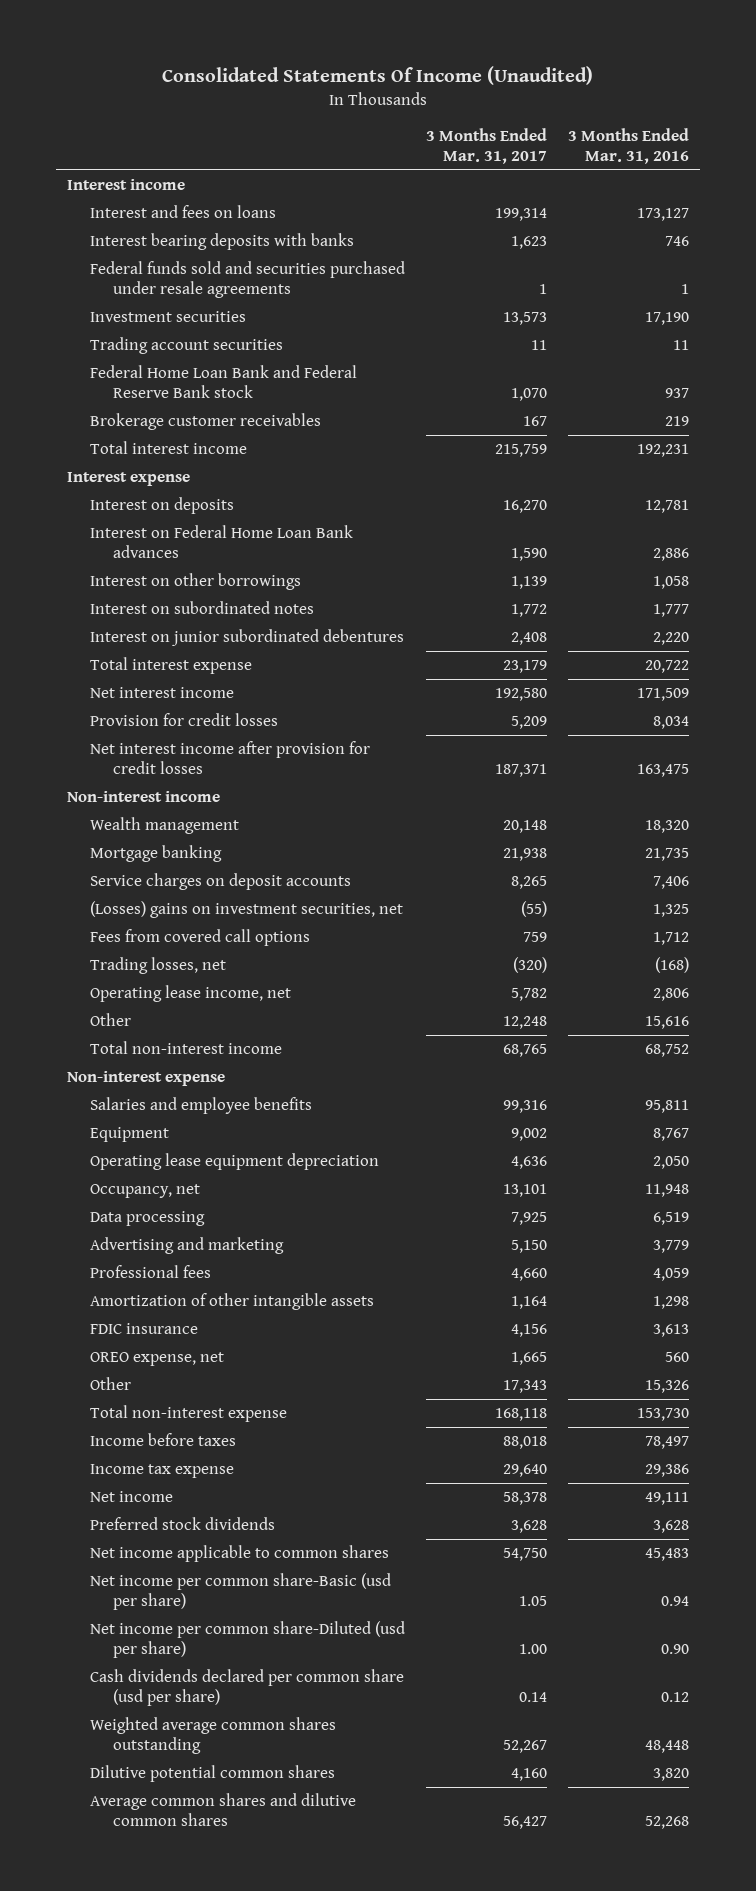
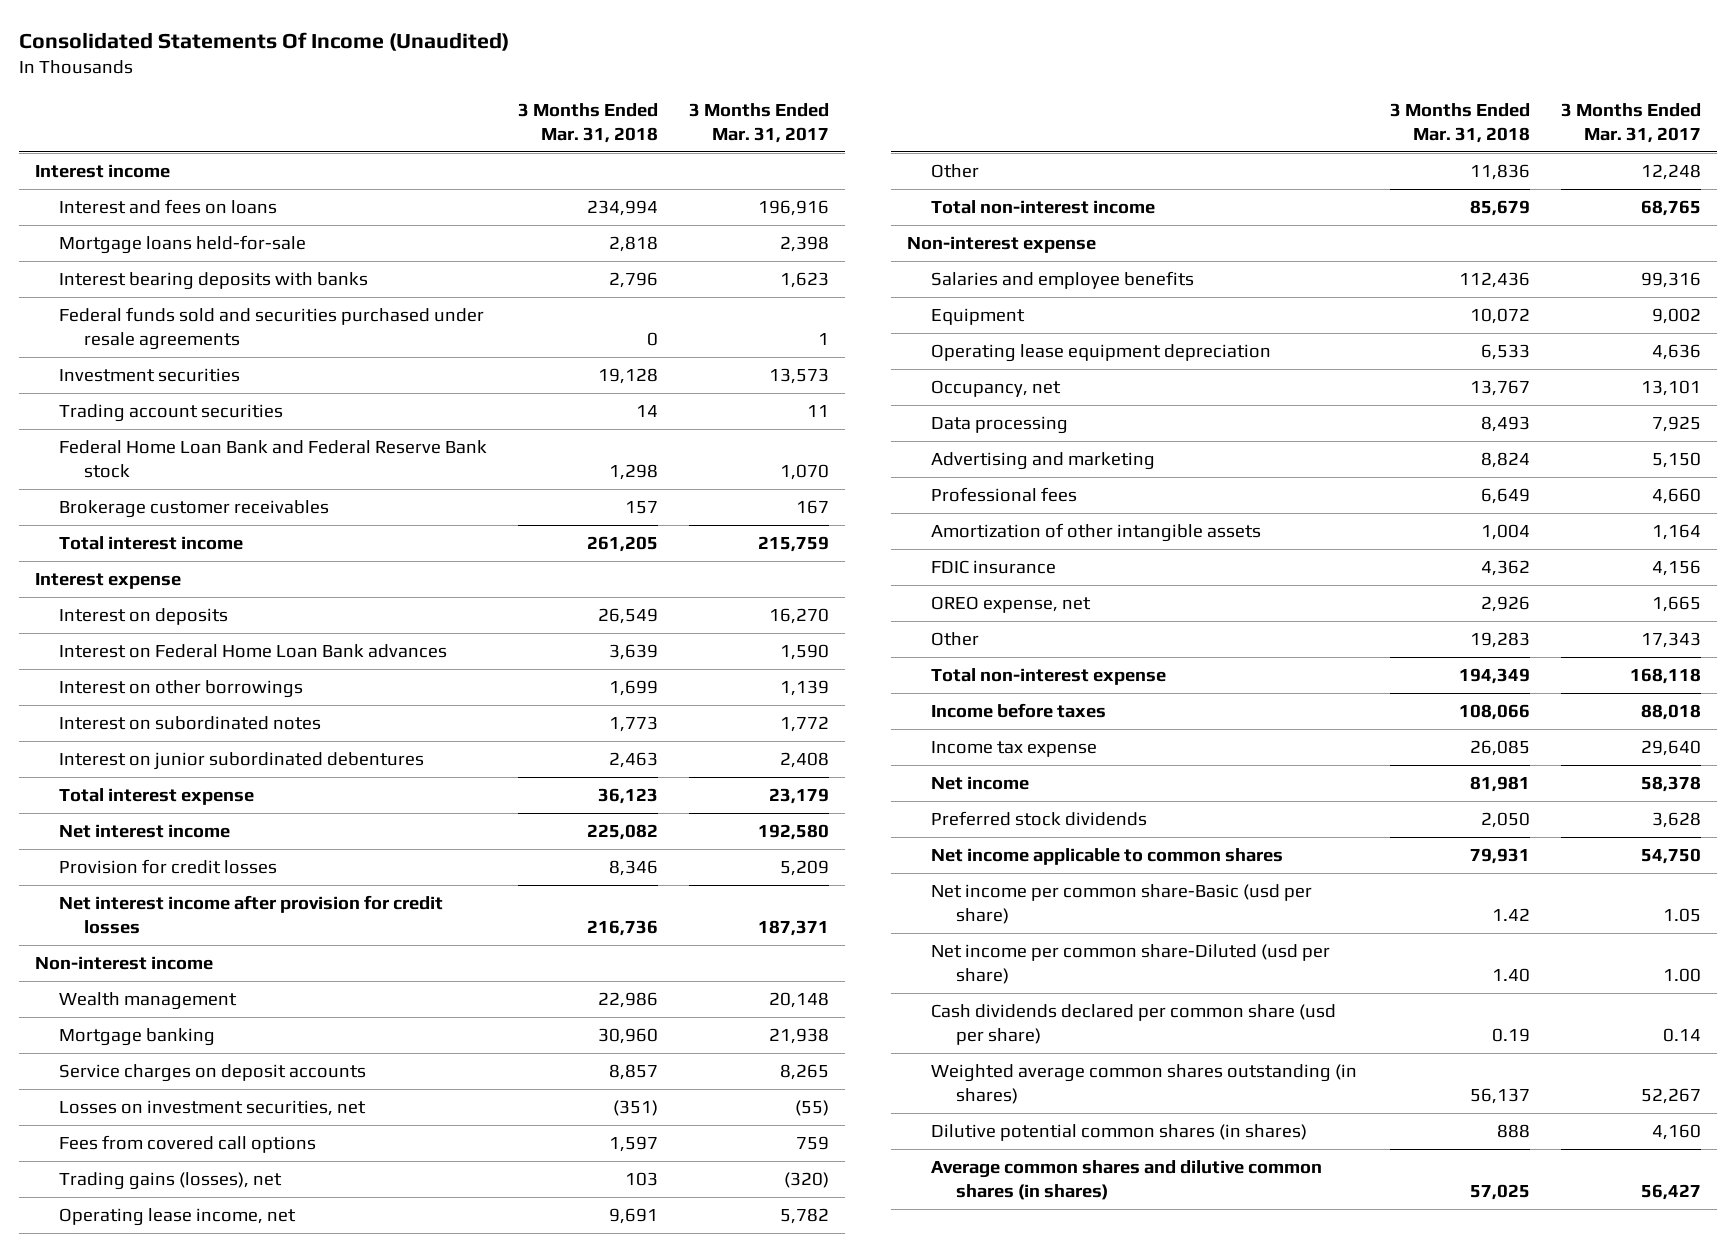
[568,127,690,164] 3 Months Ended Mar. 31, 2016 -> none
none -> [518,103,659,143] 3 Months Ended Mar. 31, 2018
[495,207,548,221] 199,314 -> [758,200,830,217] 196,916
none -> [59,235,307,255] Mortgage loans held-for-sale
[89,900,403,918] (Losses) gains on investment securities, net -> [59,1100,367,1117] Losses on investment securities, net
[89,956,226,974] Trading losses, net -> [59,1172,283,1191] Trading gains (losses), net
[89,1716,336,1755] Weighted average common shares outstanding -> [931,1064,1358,1104] Weighted average common shares outstanding (in shares)
[89,1764,335,1782] Dilutive potential common shares -> [931,1124,1308,1142] Dilutive potential common shares (in shares)
[89,1792,356,1827] Average common shares and dilutive common shares -> [931,1160,1323,1200] Average common shares and dilutive common shares (in shares)

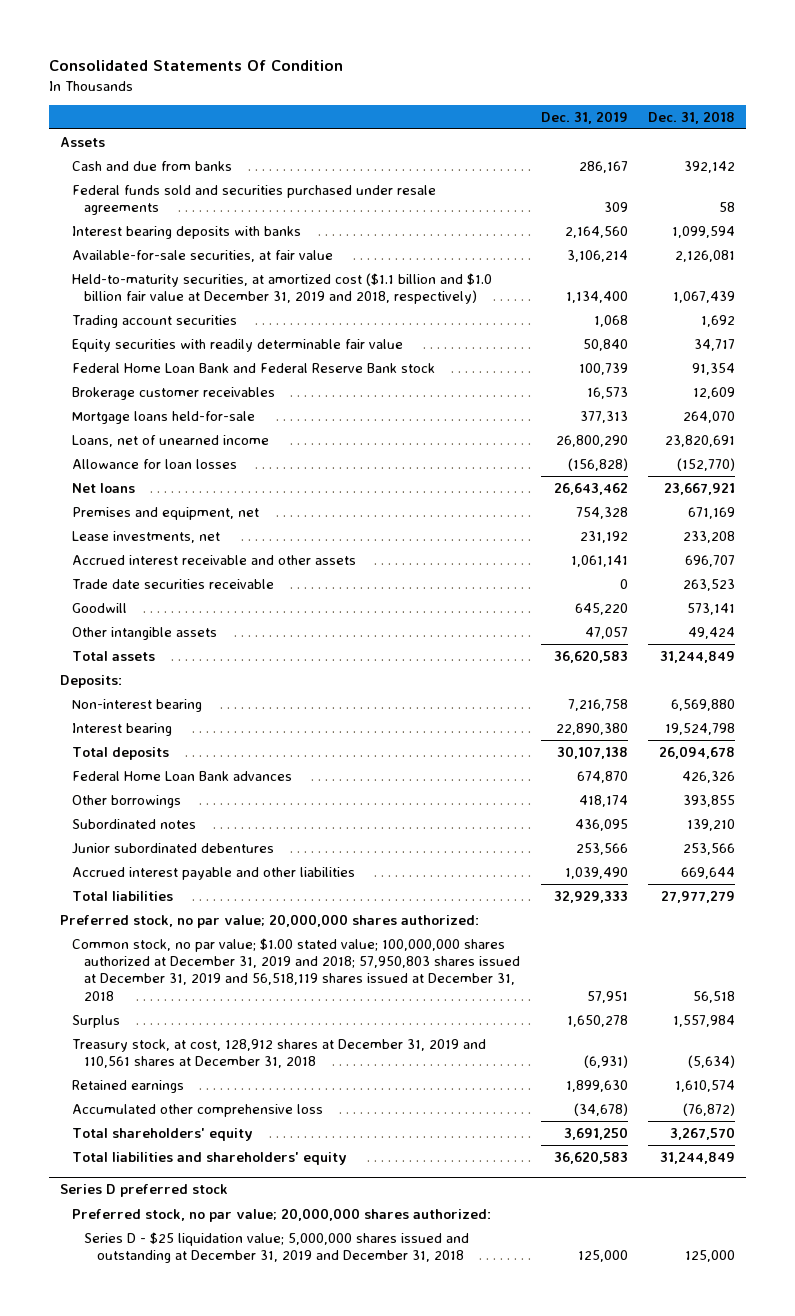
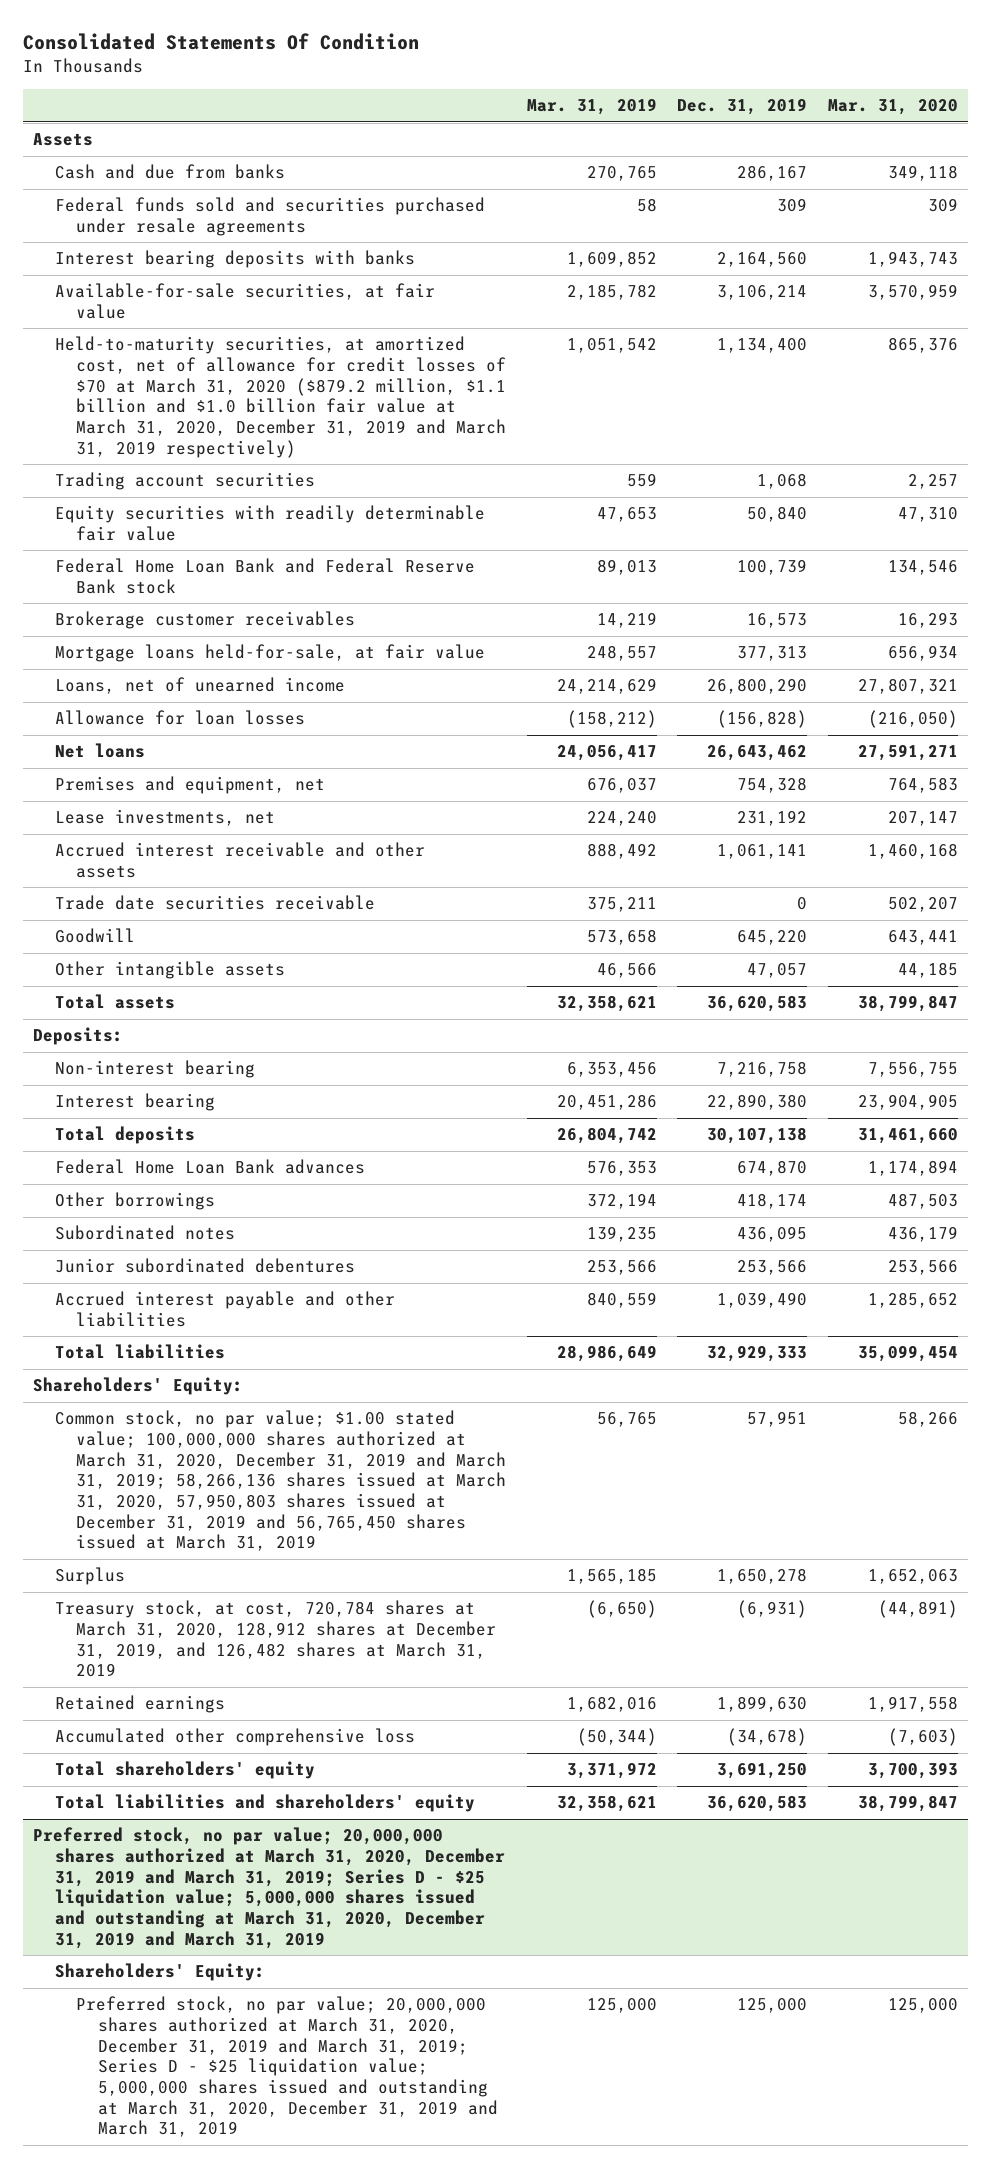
[648,110,736,124] Dec. 31, 2018 -> none
none -> [526,98,657,116] Mar. 31, 2019
none -> [827,99,958,116] Mar. 31, 2020
[71,272,492,305] Held-to-maturity securities, at amortized cost ($1.1 billion and $1.0 billion fair value at December 31, 2019 and 2018, respectively) -> [54,336,507,458] Held-to-maturity securities, at amortized cost, net of allowance for credit losses of $70 at March 31, 2020 ($879.2 million, $1.1 billion and $1.0 billion fair value at March 31, 2020, December 31, 2019 and March 31, 2019 respectively)
[71,410,255,424] Mortgage loans held-for-sale -> [54,644,485,663] Mortgage loans held-for-sale, at fair value
[59,913,479,928] Preferred stock, no par value; 20,000,000 shares authorized: -> none
none -> [33,1377,244,1396] Shareholders' Equity:
[71,937,521,1001] Common stock, no par value; $1.00 stated value; 100,000,000 shares authorized at December 31, 2019 and 2018; 57,950,803 shares issued at December 31, 2019 and 56,518,119 shares issued at December 31, 2018 -> [54,1410,507,1552] Common stock, no par value; $1.00 stated value; 100,000,000 shares authorized at March 31, 2020, December 31, 2019 and March 31, 2019; 58,266,136 shares issued at March 31, 2020, 57,950,803 shares issued at December 31, 2019 and 56,765,450 shares issued at March 31, 2019
[71,1038,486,1069] Treasury stock, at cost, 128,912 shares at December 31, 2019 and 110,561 shares at December 31, 2018 -> [54,1600,497,1678] Treasury stock, at cost, 720,784 shares at March 31, 2020, 128,912 shares at December 31, 2019, and 126,482 shares at March 31, 2019
[71,1207,491,1222] Preferred stock, no par value; 20,000,000 shares authorized: -> none
[59,1184,228,1198] Series D preferred stock -> [33,1827,505,1949] Preferred stock, no par value; 20,000,000 shares authorized at March 31, 2020, December 31, 2019 and March 31, 2019; Series D - $25 liquidation value; 5,000,000 shares issued and outstanding at March 31, 2020, December 31, 2019 and March 31, 2019
none -> [54,1963,265,1982] Shareholders' Equity:
[84,1231,470,1264] Series D - $25 liquidation value; 5,000,000 shares issued and outstanding at December 31, 2019 and December 31, 2018 -> [76,1996,498,2138] Preferred stock, no par value; 20,000,000 shares authorized at March 31, 2020, December 31, 2019 and March 31, 2019; Series D - $25 liquidation value; 5,000,000 shares issued and outstanding at March 31, 2020, December 31, 2019 and March 31, 2019

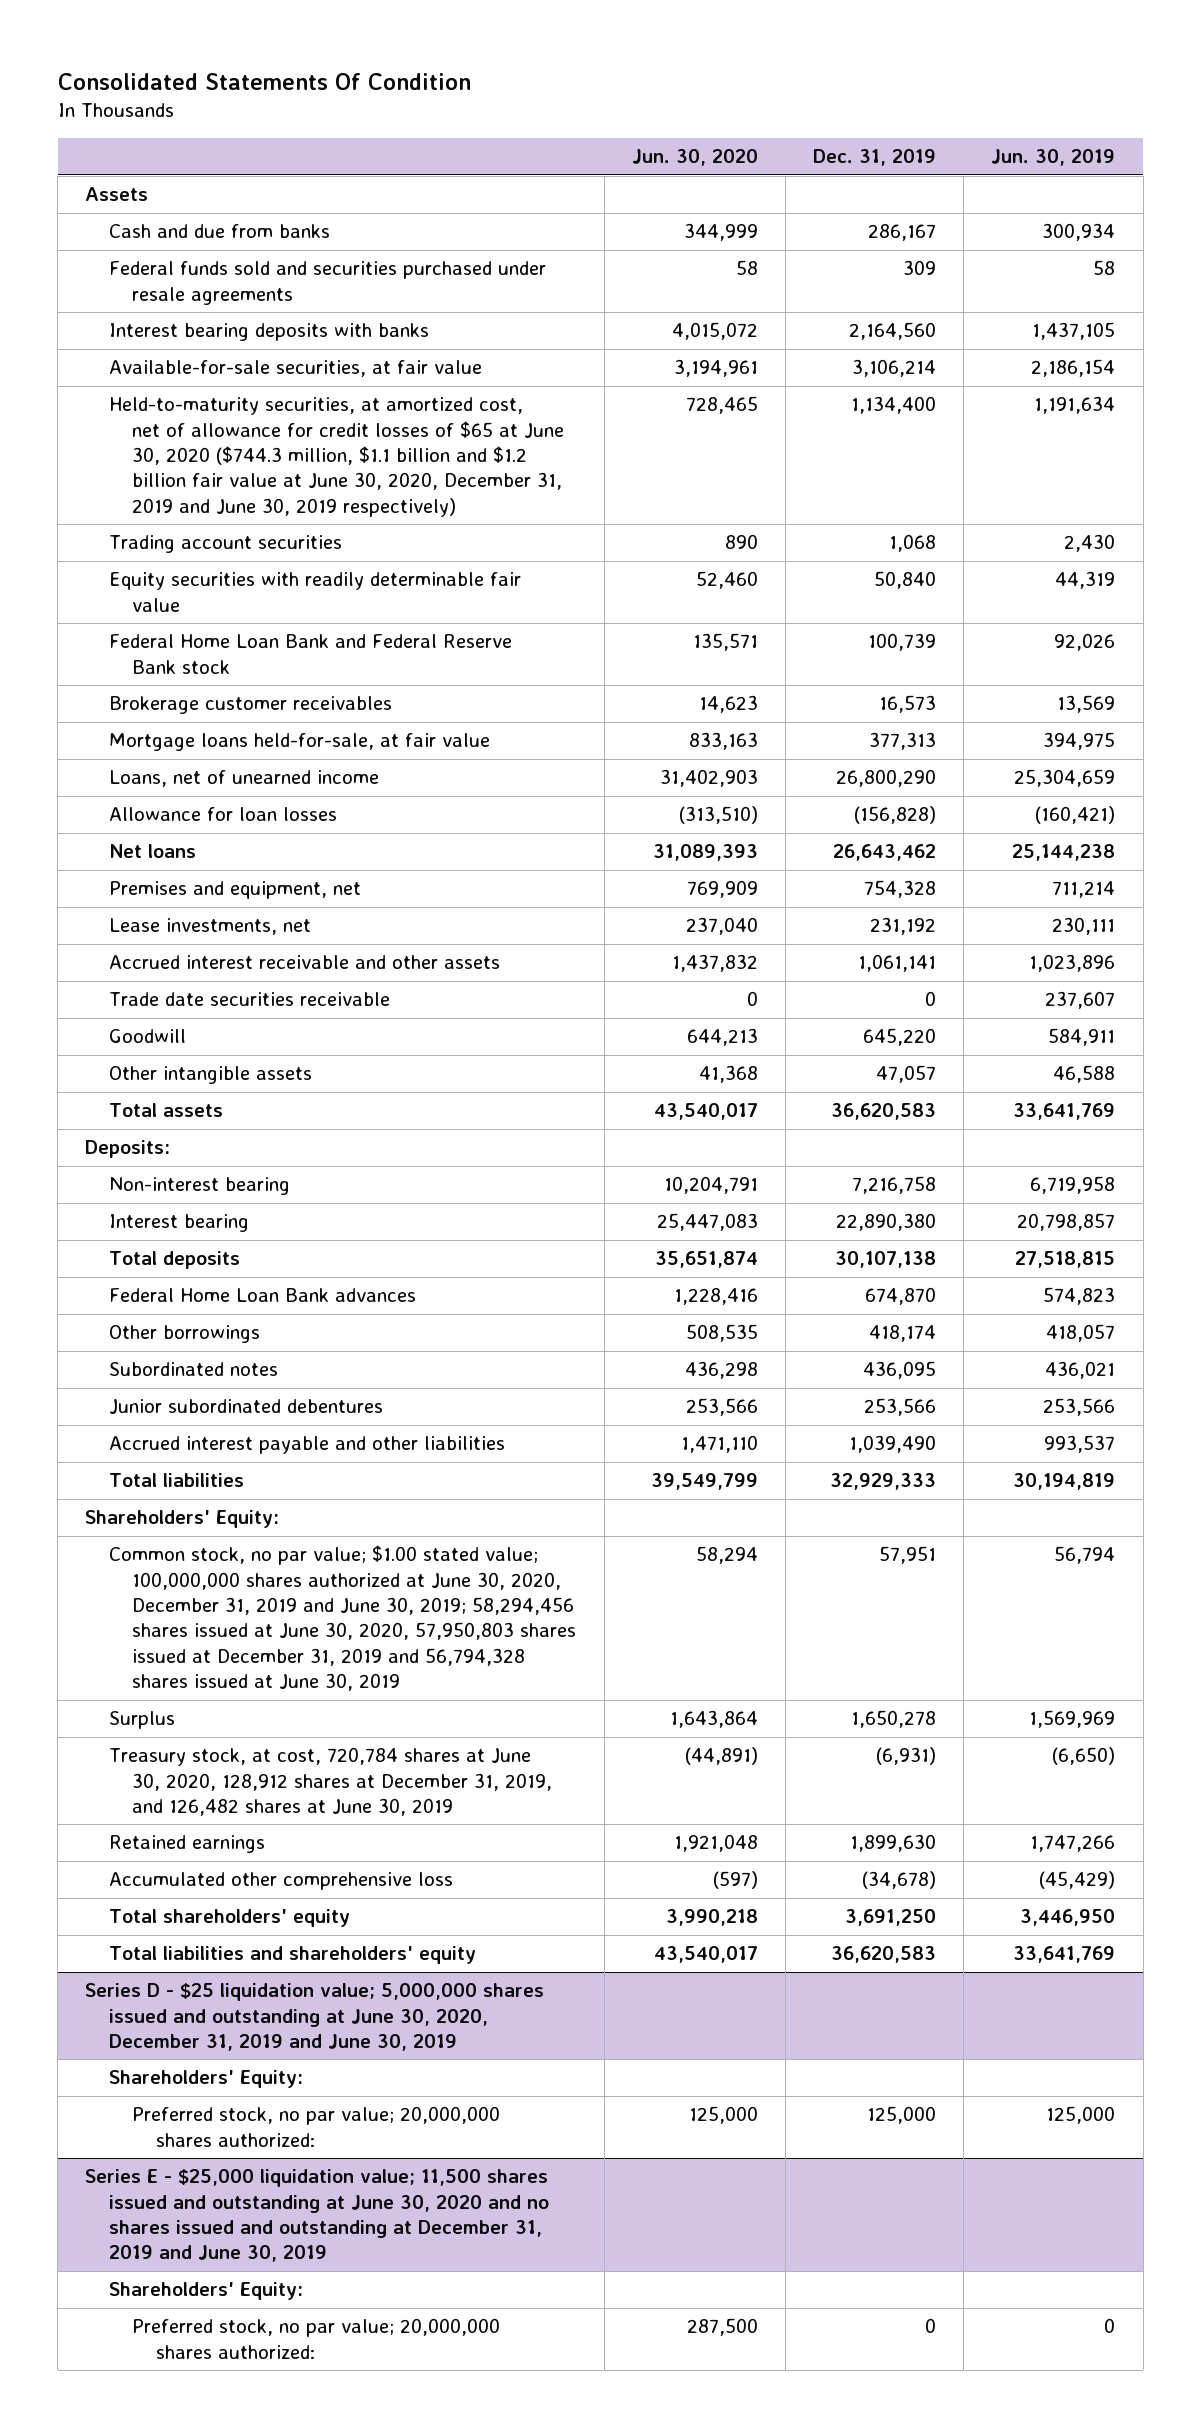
[526,98,657,116] Mar. 31, 2019 -> none
[827,99,958,116] Mar. 31, 2020 -> none
none -> [631,149,758,167] Jun. 30, 2020
none -> [991,149,1116,167] Jun. 30, 2019
[54,336,507,458] Held-to-maturity securities, at amortized cost, net of allowance for credit losses of $70 at March 31, 2020 ($879.2 million, $1.1 billion and $1.0 billion fair value at March 31, 2020, December 31, 2019 and March 31, 2019 respectively) -> [108,397,565,517] Held-to-maturity securities, at amortized cost, net of allowance for credit losses of $65 at June 30, 2020 ($744.3 million, $1.1 billion and $1.2 billion fair value at June 30, 2020, December 31, 2019 and June 30, 2019 respectively)
[54,1410,507,1552] Common stock, no par value; $1.00 stated value; 100,000,000 shares authorized at March 31, 2020, December 31, 2019 and March 31, 2019; 58,266,136 shares issued at March 31, 2020, 57,950,803 shares issued at December 31, 2019 and 56,765,450 shares issued at March 31, 2019 -> [108,1545,577,1692] Common stock, no par value; $1.00 stated value; 100,000,000 shares authorized at June 30, 2020, December 31, 2019 and June 30, 2019; 58,294,456 shares issued at June 30, 2020, 57,950,803 shares issued at December 31, 2019 and 56,794,328 shares issued at June 30, 2019
[54,1600,497,1678] Treasury stock, at cost, 720,784 shares at March 31, 2020, 128,912 shares at December 31, 2019, and 126,482 shares at March 31, 2019 -> [108,1747,553,1817] Treasury stock, at cost, 720,784 shares at June 30, 2020, 128,912 shares at December 31, 2019, and 126,482 shares at June 30, 2019
[33,1827,505,1949] Preferred stock, no par value; 20,000,000 shares authorized at March 31, 2020, December 31, 2019 and March 31, 2019; Series D - $25 liquidation value; 5,000,000 shares issued and outstanding at March 31, 2020, December 31, 2019 and March 31, 2019 -> [85,1983,545,2052] Series D - $25 liquidation value; 5,000,000 shares issued and outstanding at June 30, 2020, December 31, 2019 and June 30, 2019
[76,1996,498,2138] Preferred stock, no par value; 20,000,000 shares authorized at March 31, 2020, December 31, 2019 and March 31, 2019; Series D - $25 liquidation value; 5,000,000 shares issued and outstanding at March 31, 2020, December 31, 2019 and March 31, 2019 -> [132,2106,501,2147] Preferred stock, no par value; 20,000,000 shares authorized:
none -> [85,2169,549,2263] Series E - $25,000 liquidation value; 11,500 shares issued and outstanding at June 30, 2020 and no shares issued and outstanding at December 31, 2019 and June 30, 2019
none -> [108,2282,303,2301] Shareholders' Equity:
none -> [132,2318,501,2359] Preferred stock, no par value; 20,000,000 shares authorized:

